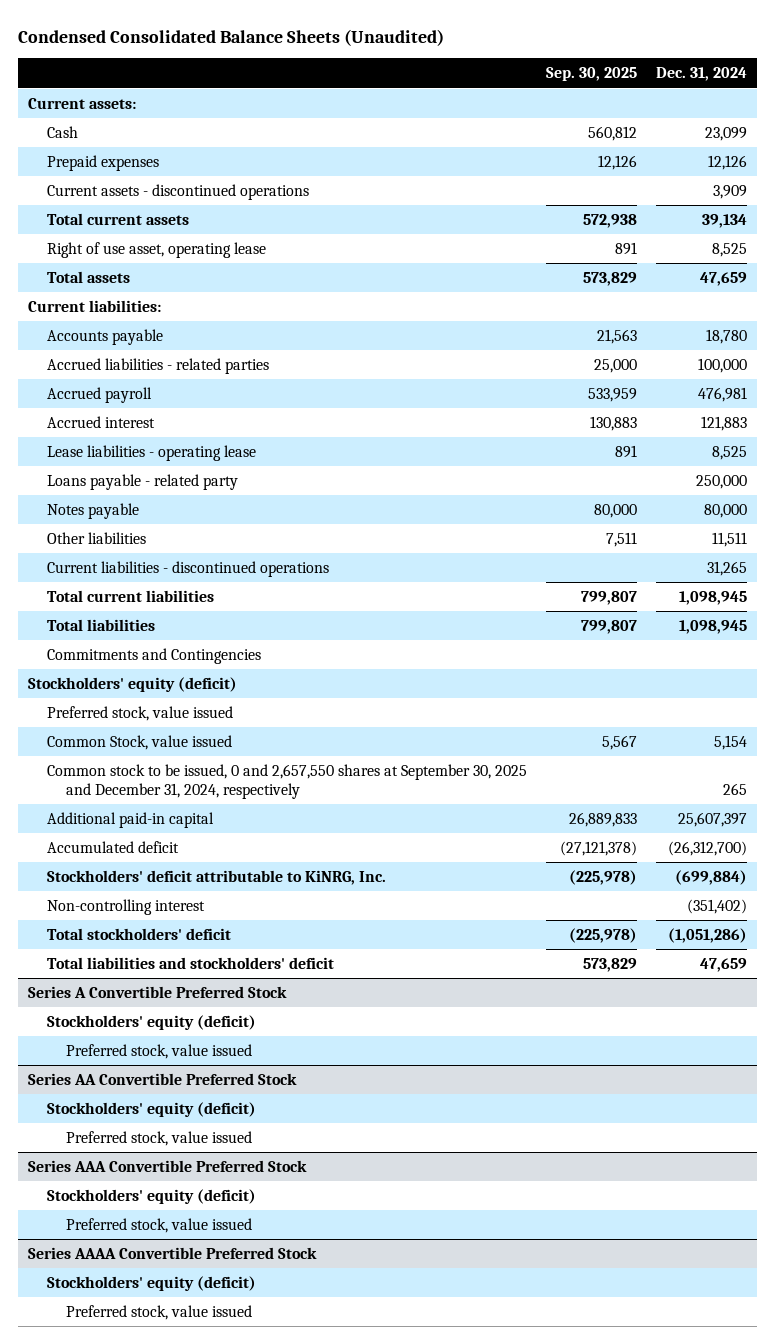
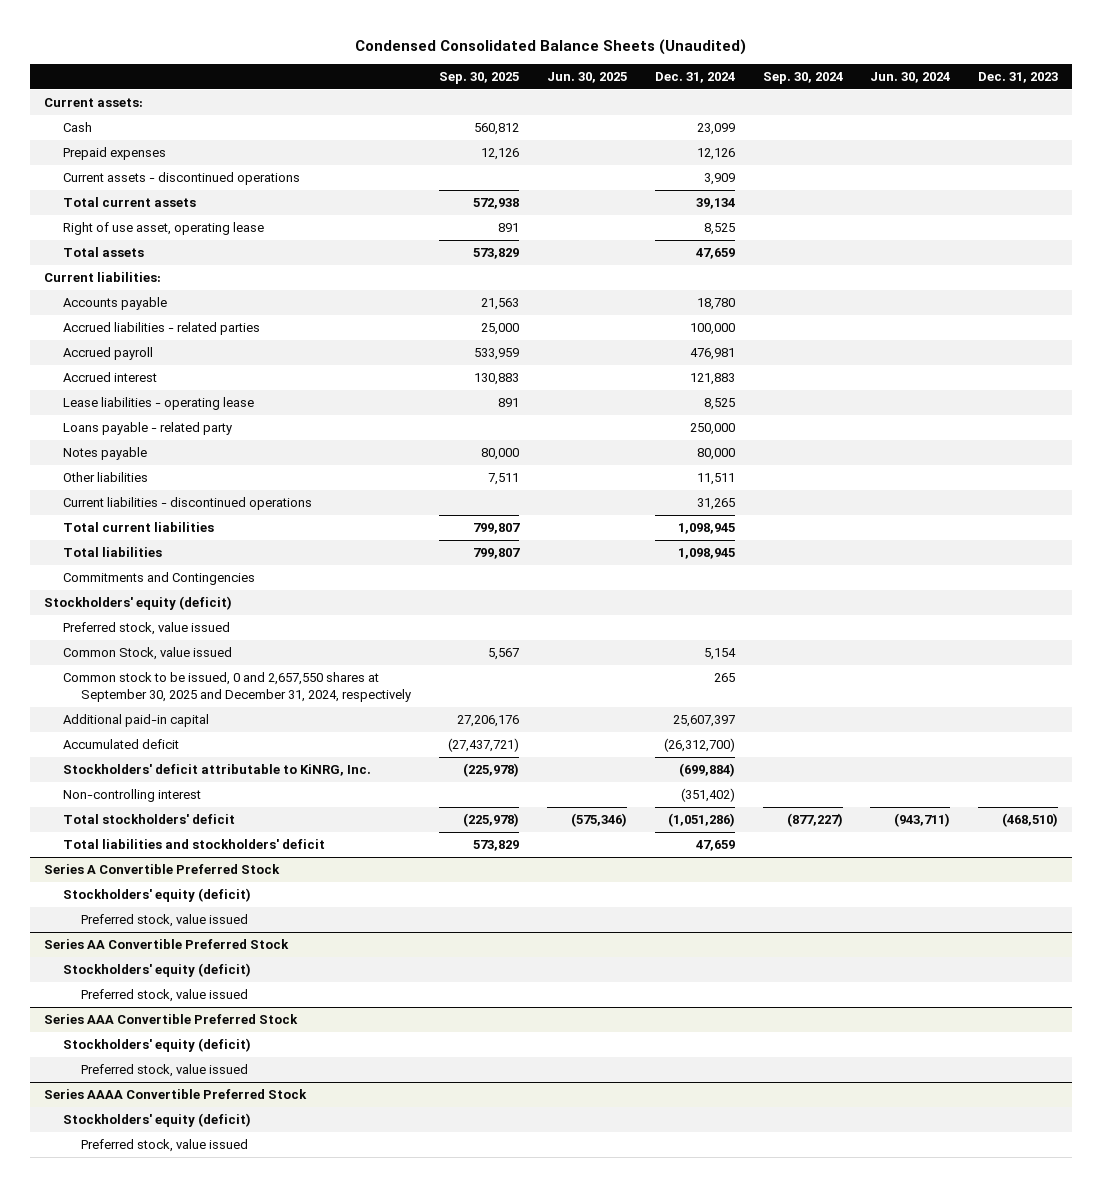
none -> [546,71,627,83] Jun. 30, 2025
none -> [762,71,843,84] Sep. 30, 2024
none -> [870,71,951,83] Jun. 30, 2024
none -> [978,71,1059,83] Dec. 31, 2023
[569,812,638,828] 26,889,833 -> [457,715,520,728] 27,206,176
[560,841,638,857] (27,121,378) -> [448,738,520,753] (27,437,721)

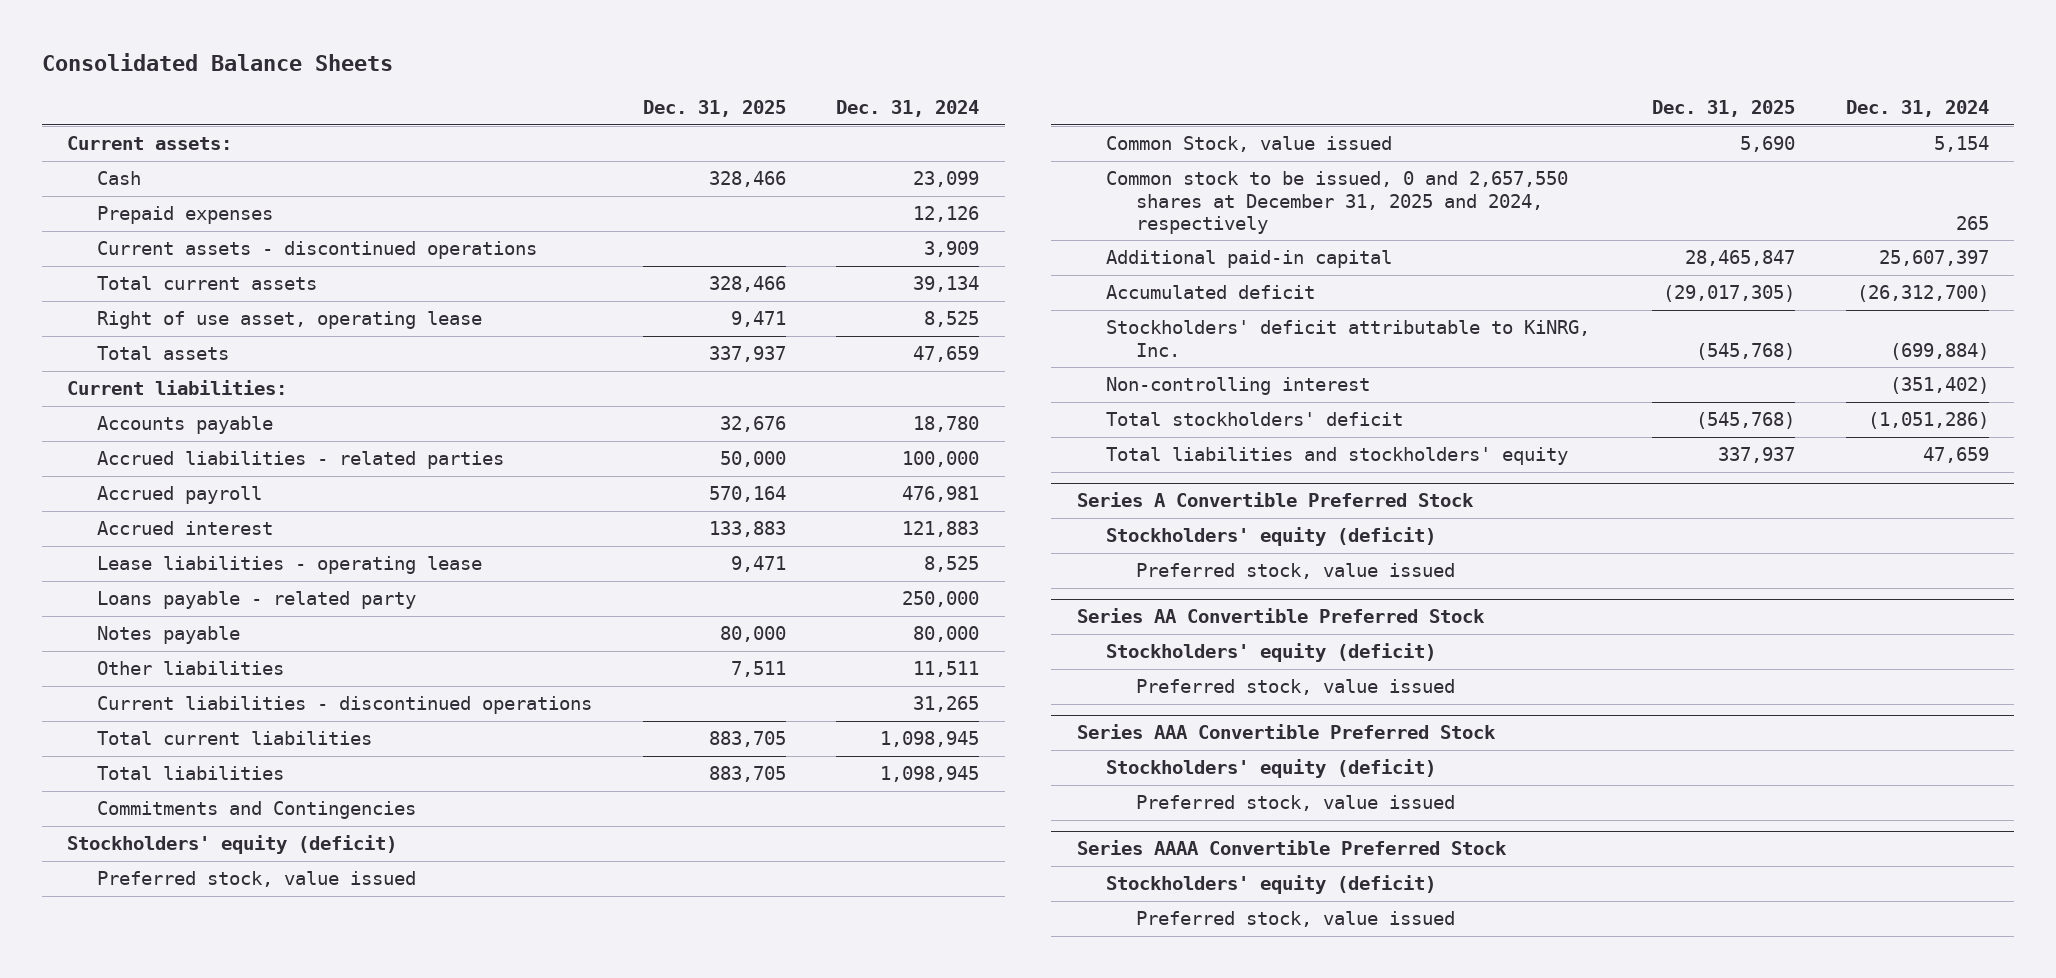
[355,38,747,55] Condensed Consolidated Balance Sheets (Unaudited) -> [41,52,393,71] Consolidated Balance Sheets
[439,71,520,84] Sep. 30, 2025 -> none
[546,71,627,83] Jun. 30, 2025 -> none
[762,71,843,84] Sep. 30, 2024 -> none
[870,71,951,83] Jun. 30, 2024 -> none
[978,71,1059,83] Dec. 31, 2023 -> none
none -> [642,100,786,118] Dec. 31, 2025
[62,672,412,703] Common stock to be issued, 0 and 2,657,550 shares at September 30, 2025 and December 31, 2024, respectively -> [1106,171,1569,234] Common stock to be issued, 0 and 2,657,550 shares at December 31, 2025 and 2024, respectively
[62,839,325,850] Total liabilities and stockholders' deficit -> [1106,447,1569,466] Total liabilities and stockholders' equity

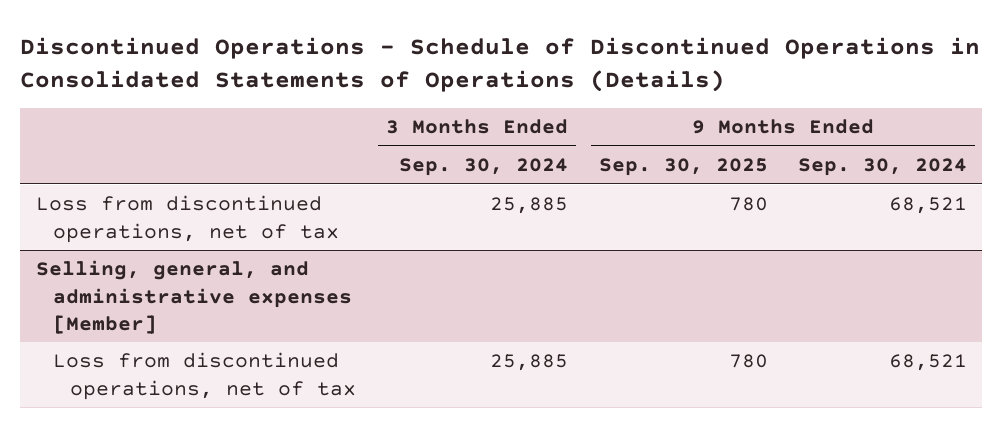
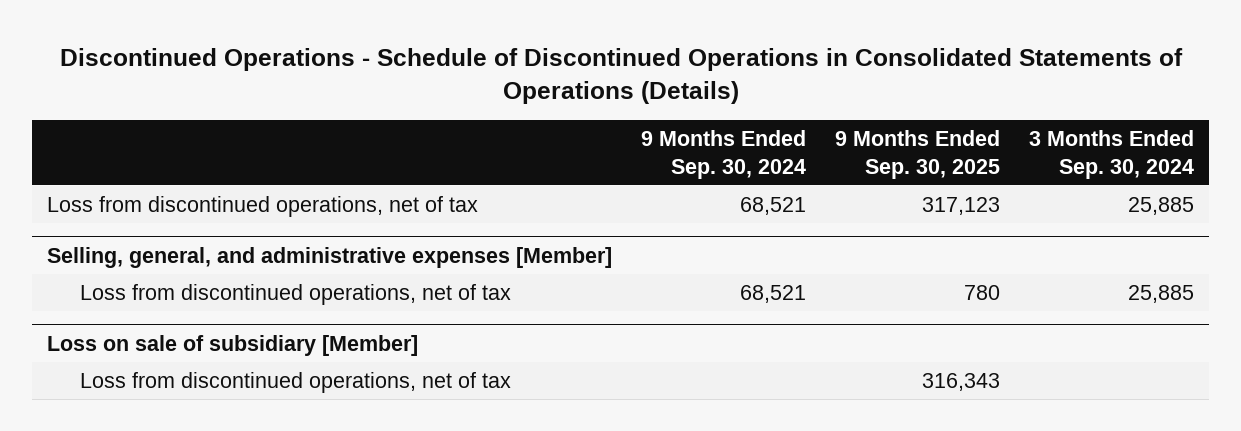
[728,197,768,212] 780 -> [922,196,1001,215] 317,123
none -> [46,334,418,356] Loss on sale of subsidiary [Member]
none -> [79,371,511,393] Loss from discontinued operations, net of tax

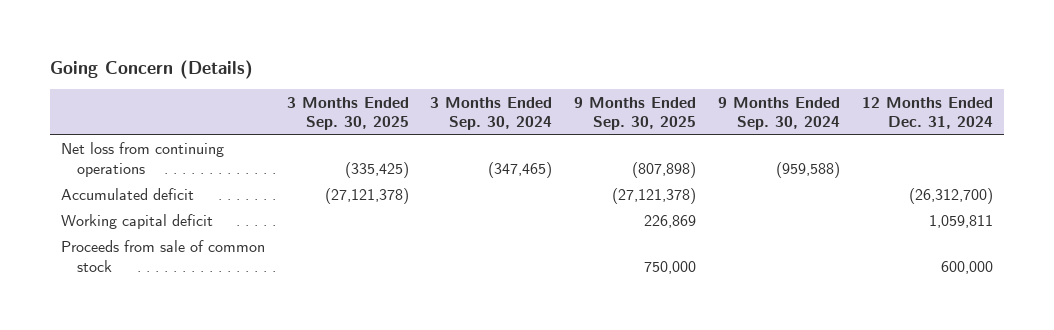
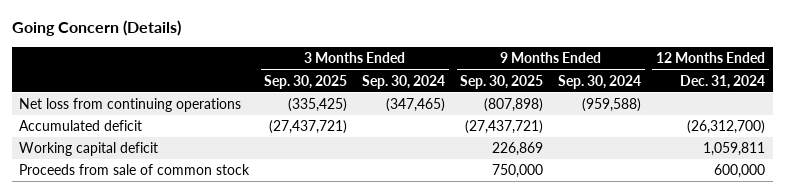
[324,188,409,205] (27,121,378) -> [269,120,348,135] (27,437,721)
[612,188,697,205] (27,121,378) -> [465,120,544,135] (27,437,721)

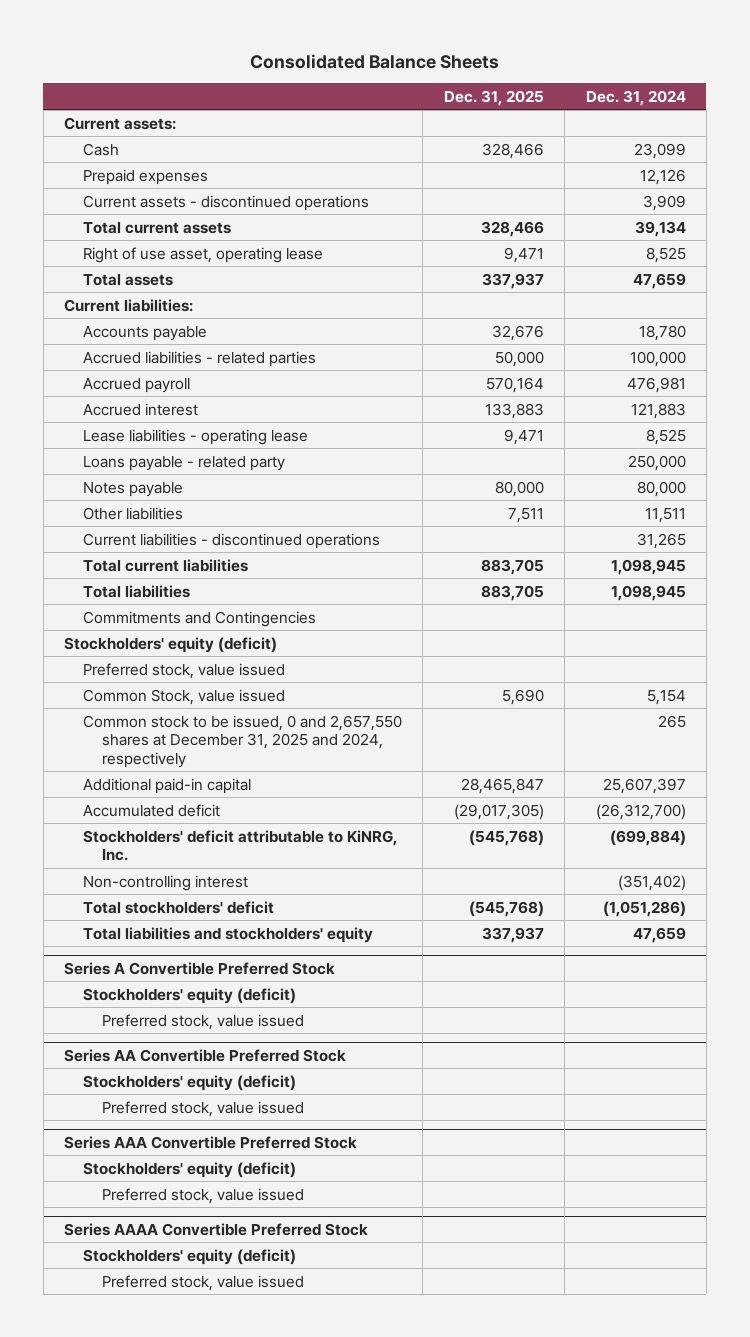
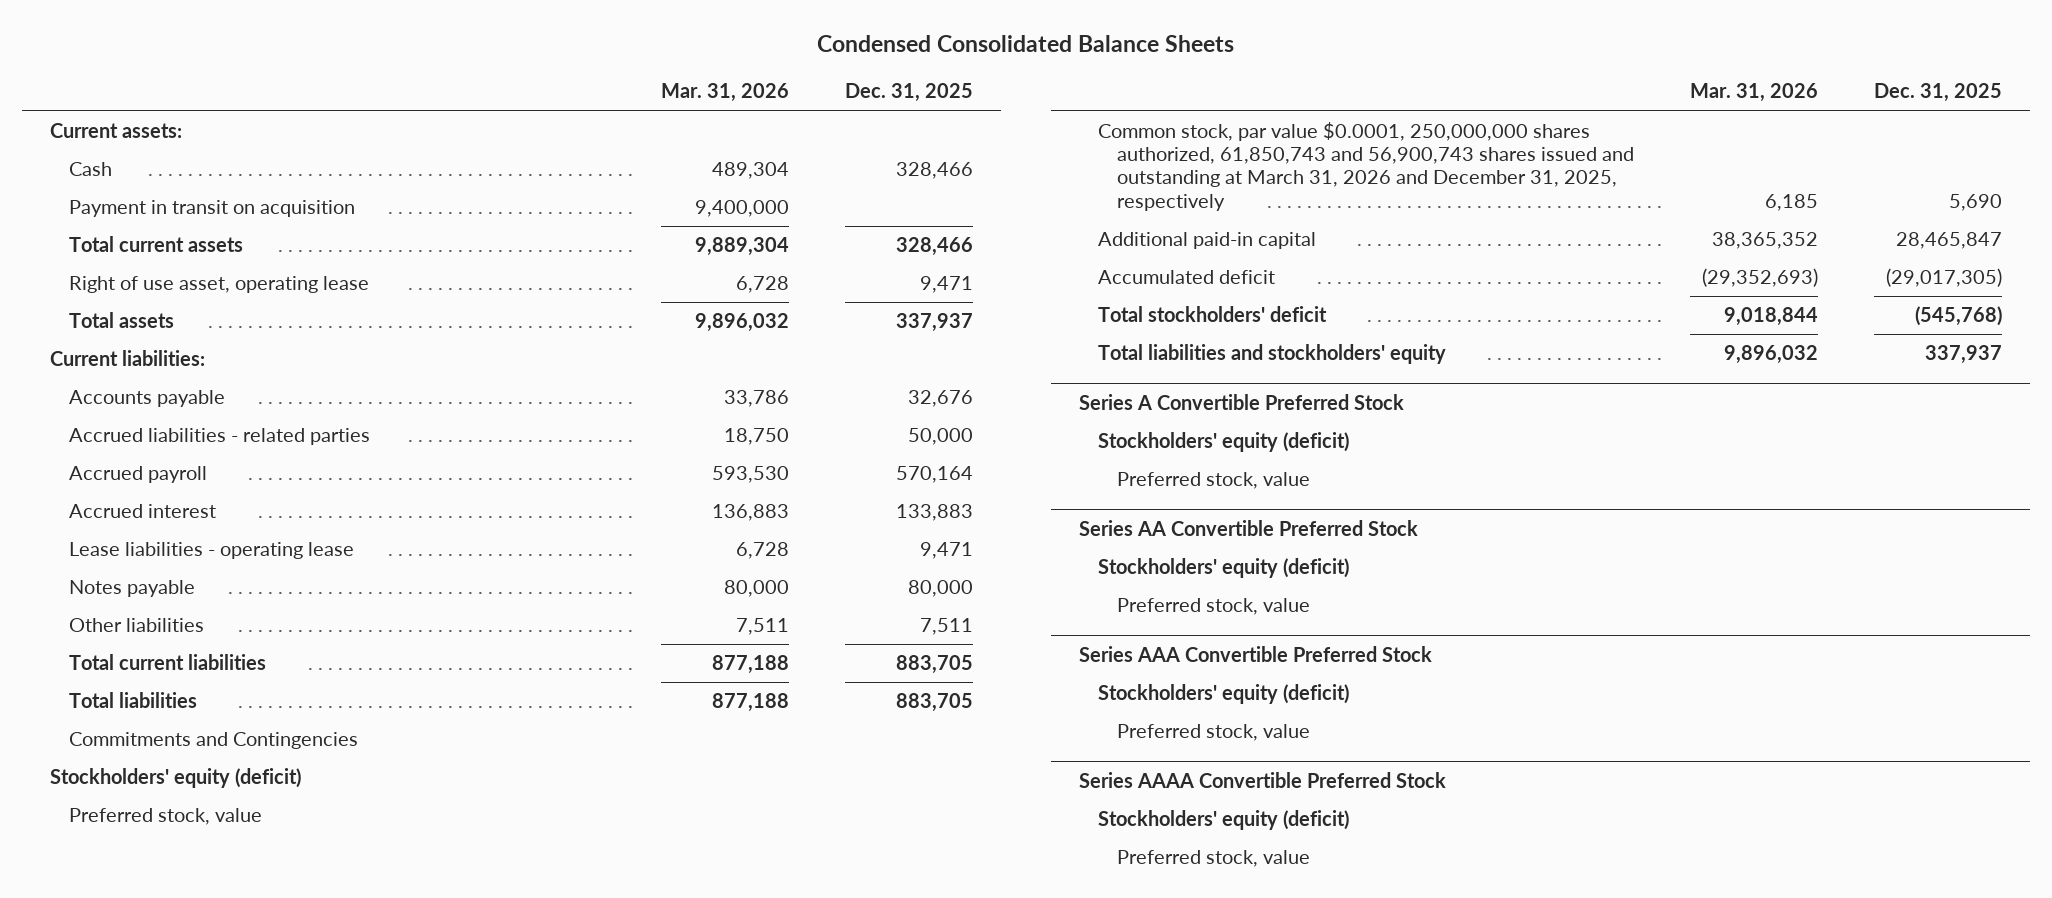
[249,53,499,69] Consolidated Balance Sheets -> [816,35,1234,53] Condensed Consolidated Balance Sheets
[585,89,686,106] Dec. 31, 2024 -> none
none -> [661,83,790,103] Mar. 31, 2026
[83,168,209,185] Prepaid expenses -> none
[83,194,370,211] Current assets - discontinued operations -> none
none -> [68,200,355,218] Payment in transit on acquisition
[83,455,286,471] Loans payable - related party -> none
[83,532,381,549] Current liabilities - discontinued operations -> none
[83,714,403,768] Common stock to be issued, 0 and 2,657,550 shares at December 31, 2025 and 2024, respectively -> none
[83,662,286,679] Preferred stock, value issued -> [68,808,262,826] Preferred stock, value
[83,688,286,705] Common Stock, value issued -> [1097,122,1634,211] Common stock, par value $0.0001, 250,000,000 shares authorized, 61,850,743 and 56,900,743 shares issued and outstanding at March 31, 2026 and December 31, 2025, respectively
[83,829,398,862] Stockholders' deficit attributable to KiNRG, Inc. -> none
[83,874,249,891] Non-controlling interest -> none
[101,1013,304,1030] Preferred stock, value issued -> [1116,472,1310,490] Preferred stock, value
[101,1100,304,1117] Preferred stock, value issued -> [1116,598,1310,616] Preferred stock, value
[101,1187,304,1204] Preferred stock, value issued -> [1116,724,1310,742] Preferred stock, value
[101,1274,304,1291] Preferred stock, value issued -> [1116,850,1310,868] Preferred stock, value

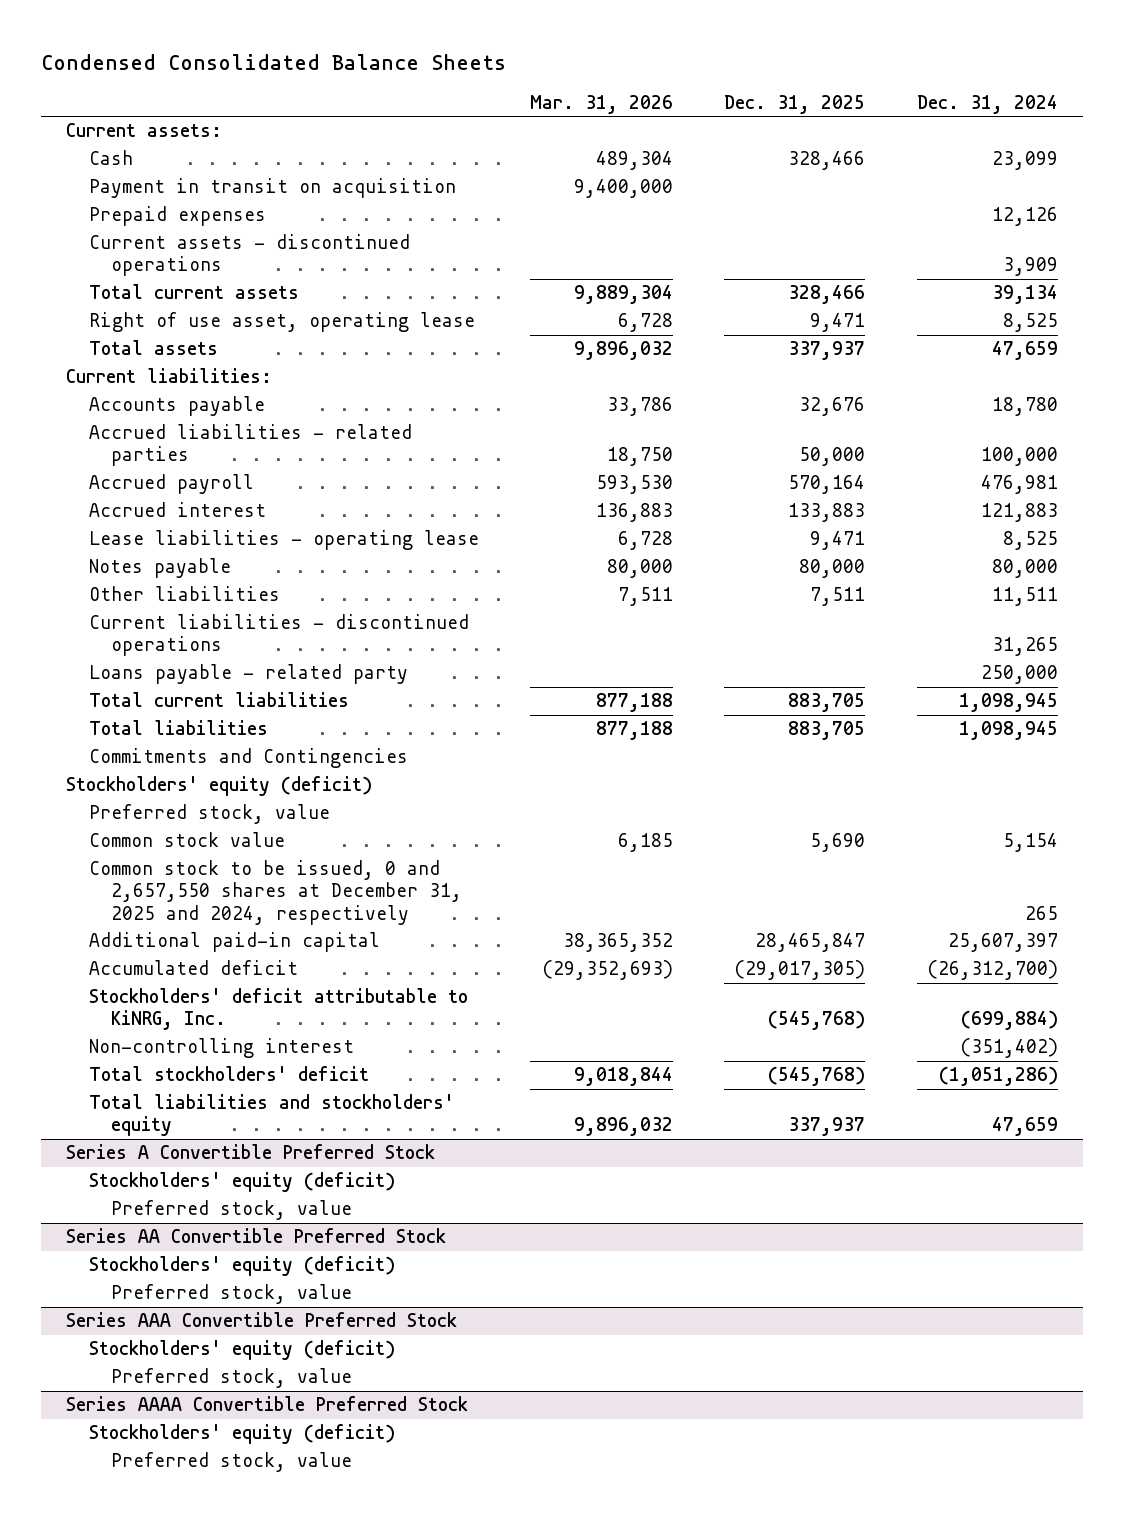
none -> [916,95,1058,115] Dec. 31, 2024
none -> [88,206,266,227] Prepaid expenses
none -> [88,234,410,277] Current assets - discontinued operations
none -> [88,614,469,657] Current liabilities - discontinued operations
none -> [88,664,408,685] Loans payable - related party
[1097,122,1634,211] Common stock, par value $0.0001, 250,000,000 shares authorized, 61,850,743 and 56,900,743 shares issued and outstanding at March 31, 2026 and December 31, 2025, respectively -> [88,832,285,848] Common stock value
none -> [88,860,463,925] Common stock to be issued, 0 and 2,657,550 shares at December 31, 2025 and 2024, respectively
none -> [88,988,468,1031] Stockholders' deficit attributable to KiNRG, Inc.
none -> [88,1038,354,1059] Non-controlling interest

